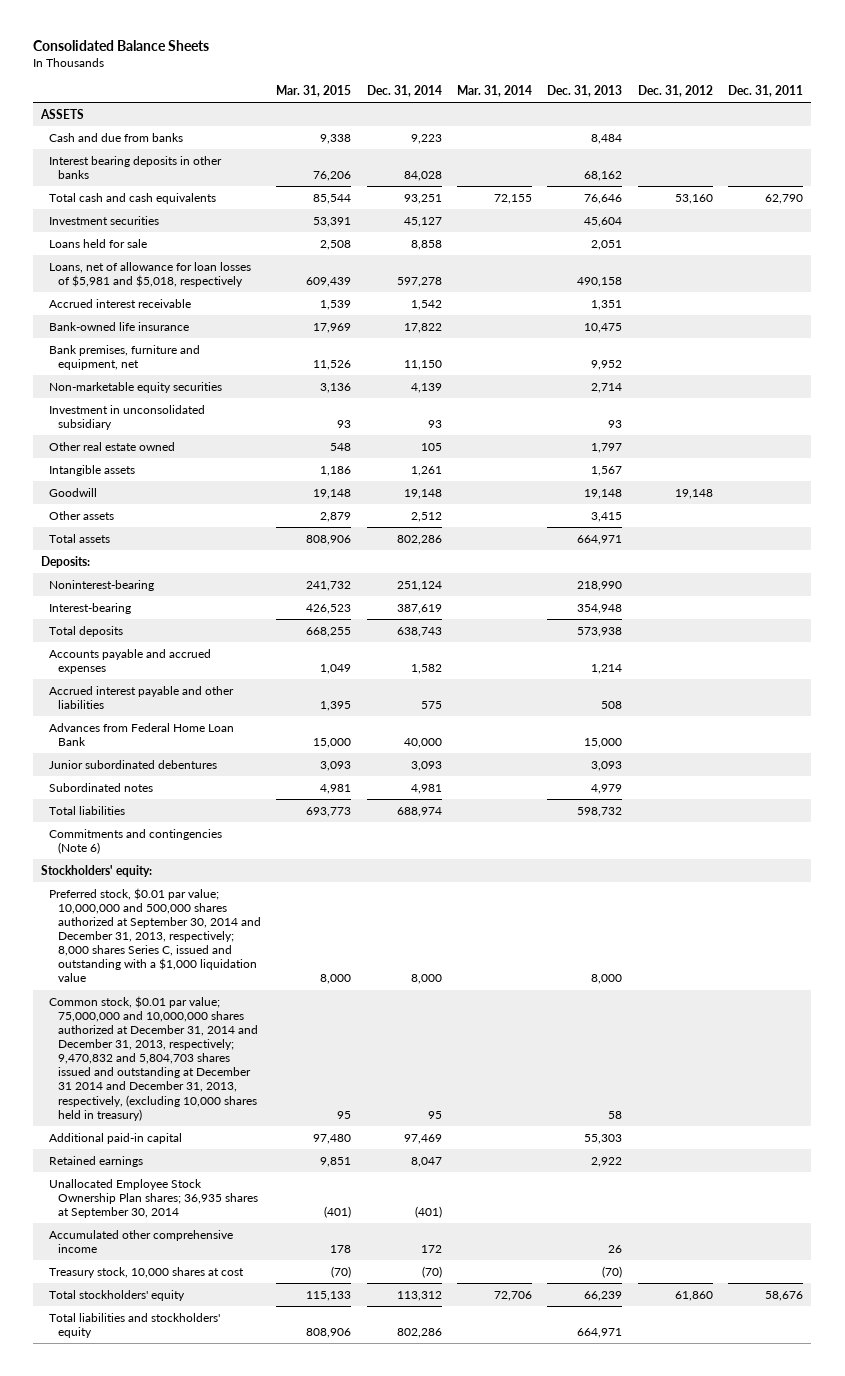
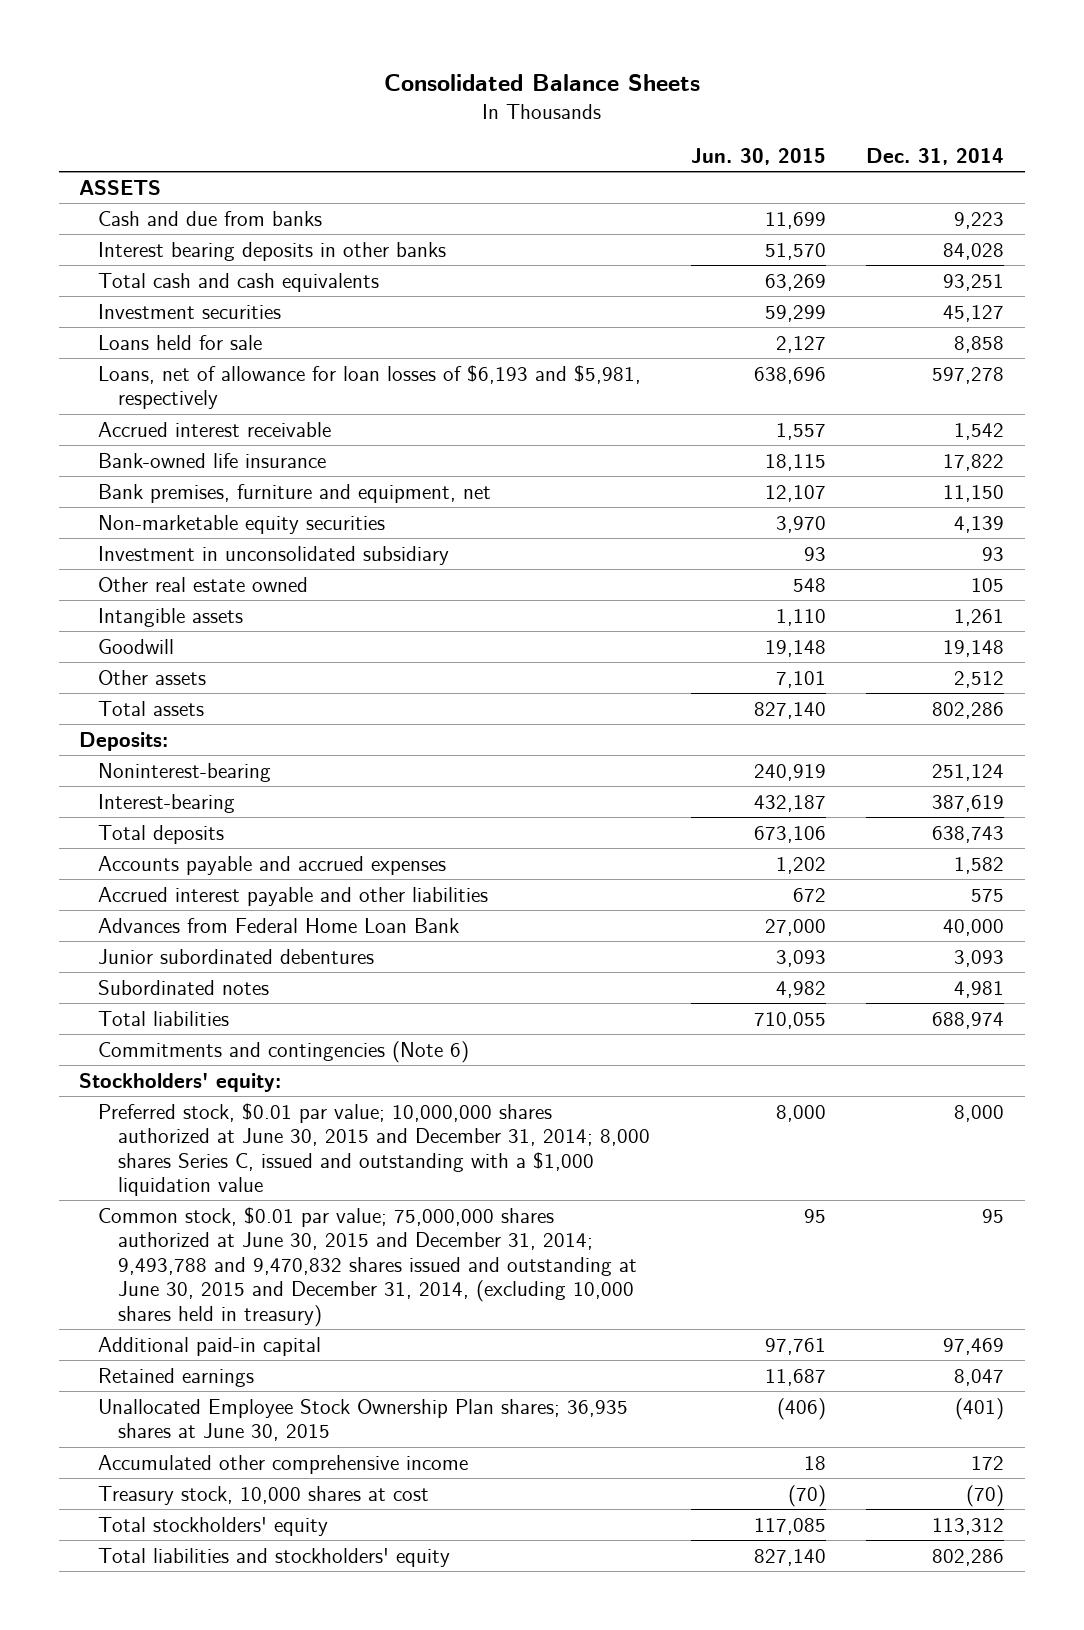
[276,84,352,97] Mar. 31, 2015 -> none
[457,84,533,97] Mar. 31, 2014 -> none
[547,84,623,97] Dec. 31, 2013 -> none
[637,84,713,97] Dec. 31, 2012 -> none
[728,84,804,97] Dec. 31, 2011 -> none
none -> [690,148,826,166] Jun. 30, 2015
[49,261,252,287] Loans, net of allowance for loan losses of $5,981 and $5,018, respectively -> [98,364,642,410] Loans, net of allowance for loan losses of $6,193 and $5,981, respectively
[49,887,261,983] Preferred stock, $0.01 par value; 10,000,000 and 500,000 shares authorized at September 30, 2014 and December 31, 2013, respectively; 8,000 shares Series C, issued and outstanding with a $1,000 liquidation value -> [98,1102,650,1197] Preferred stock, $0.01 par value; 10,000,000 shares authorized at June 30, 2015 and December 31, 2014; 8,000 shares Series C, issued and outstanding with a $1,000 liquidation value
[49,995,258,1121] Common stock, $0.01 par value; 75,000,000 and 10,000,000 shares authorized at December 31, 2014 and December 31, 2013, respectively; 9,470,832 and 5,804,703 shares issued and outstanding at December 31 2014 and December 31, 2013, respectively, (excluding 10,000 shares held in treasury) -> [98,1206,637,1327] Common stock, $0.01 par value; 75,000,000 shares authorized at June 30, 2015 and December 31, 2014; 9,493,788 and 9,470,832 shares issued and outstanding at June 30, 2015 and December 31, 2014, (excluding 10,000 shares held in treasury)
[49,1178,258,1219] Unallocated Employee Stock Ownership Plan shares; 36,935 shares at September 30, 2014 -> [98,1398,629,1442] Unallocated Employee Stock Ownership Plan shares; 36,935 shares at June 30, 2015

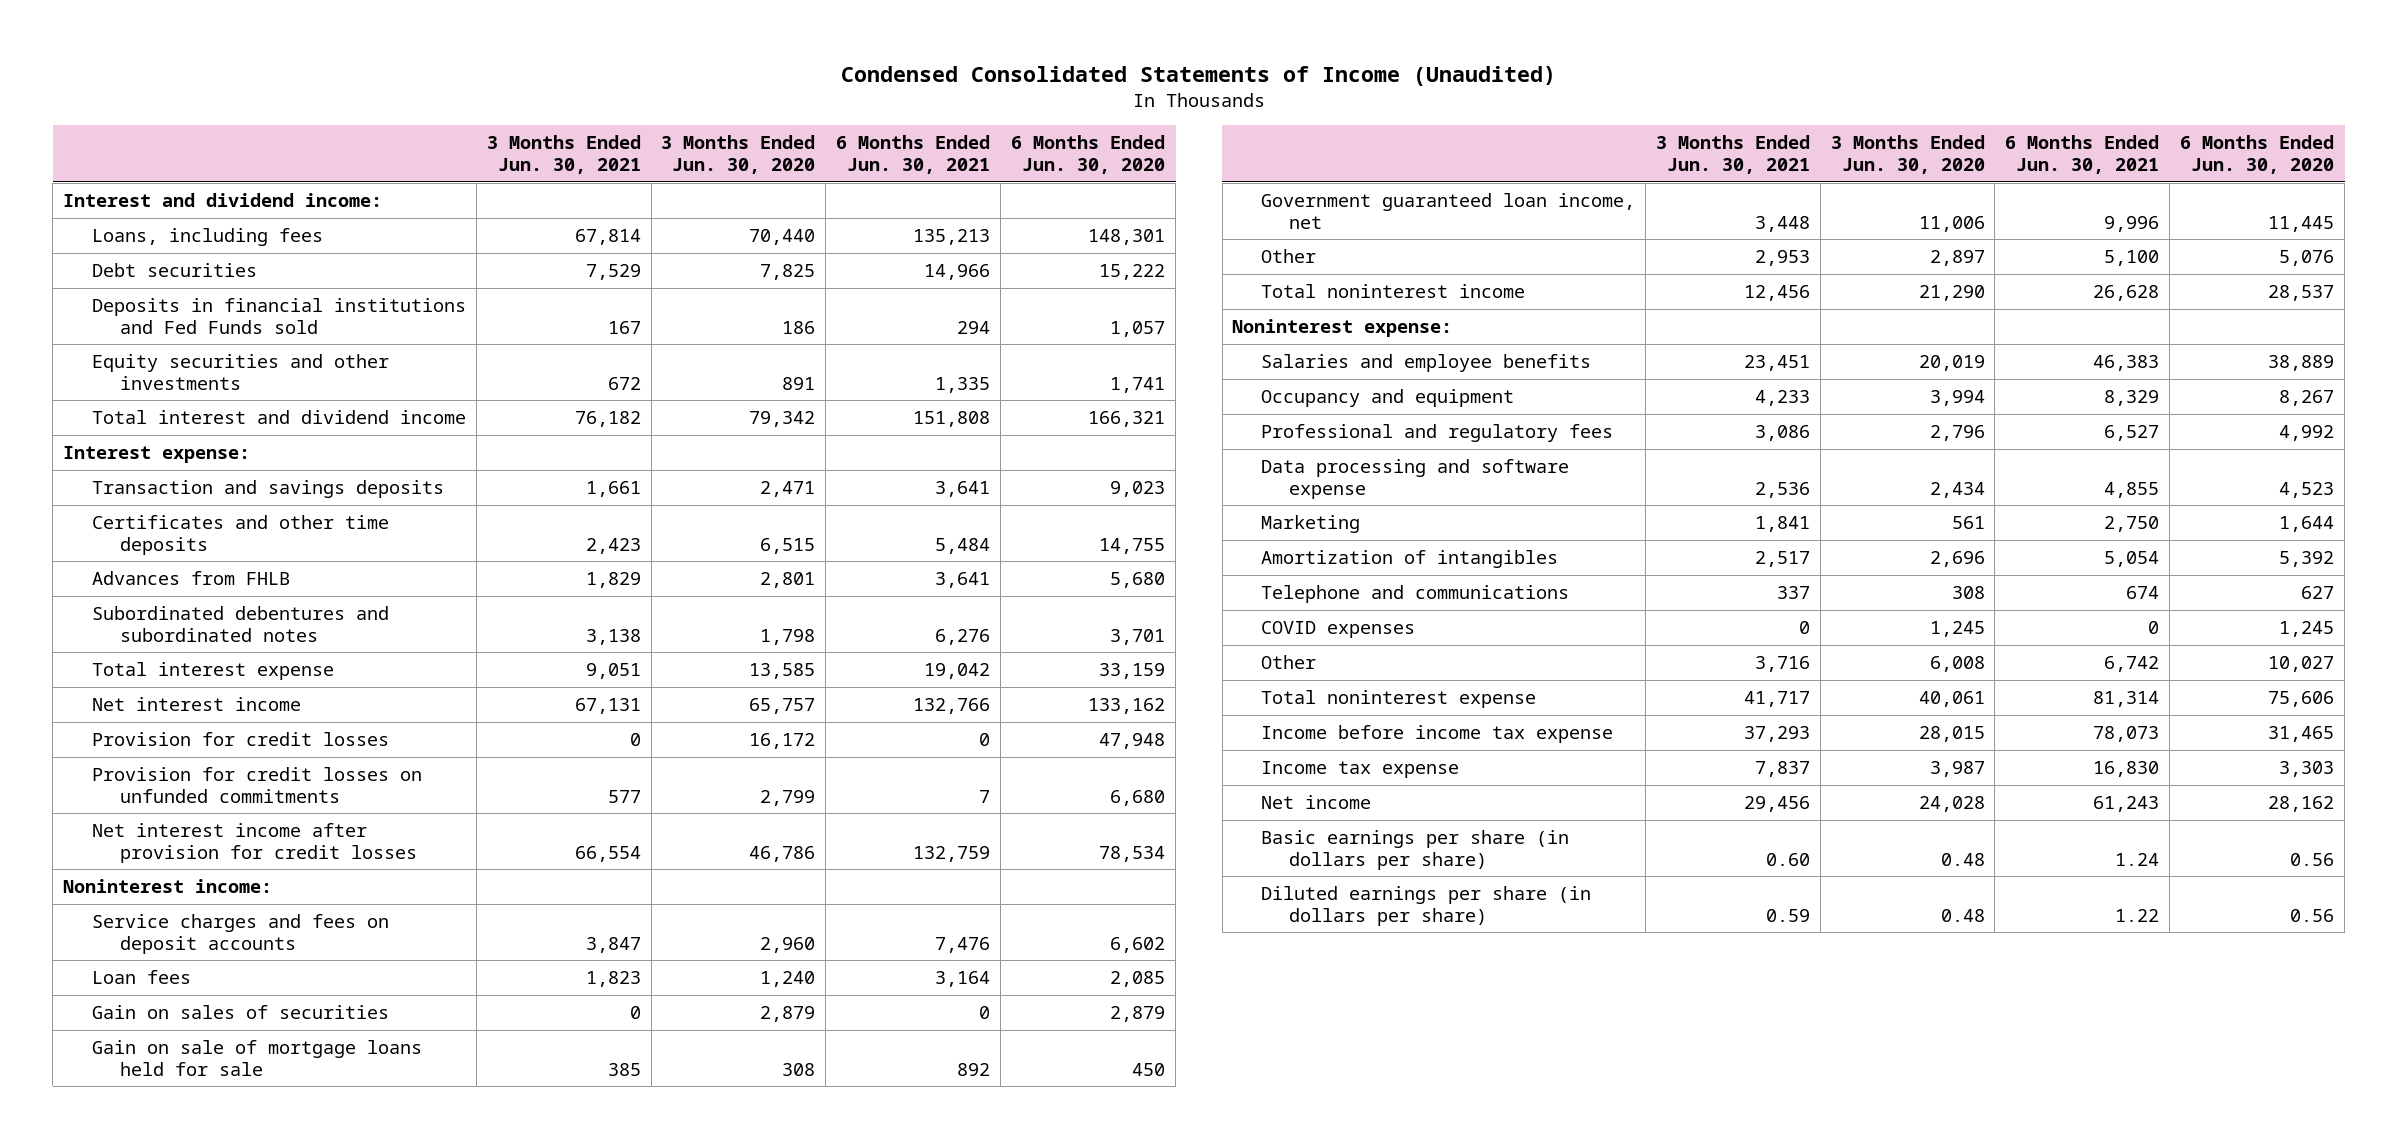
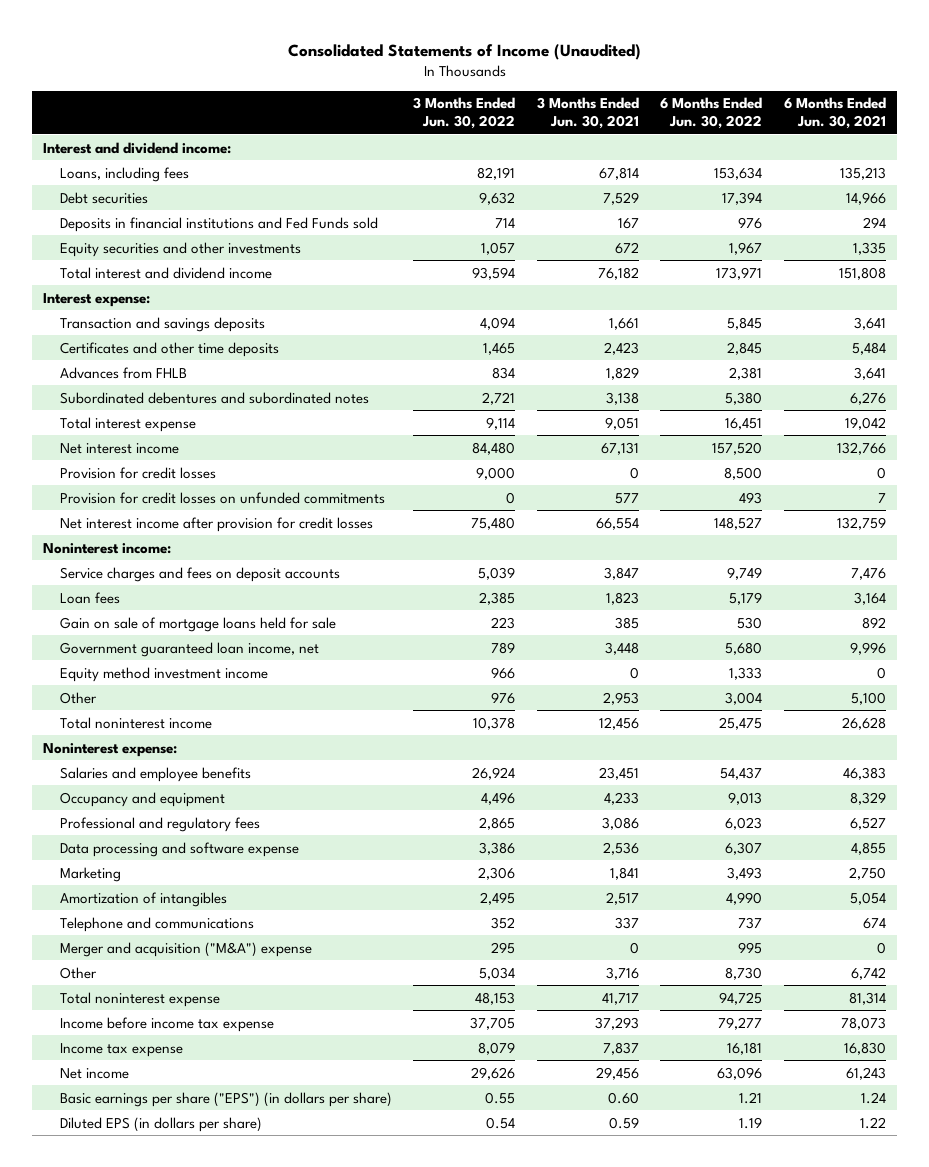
[840,65,1556,86] Condensed Consolidated Statements of Income (Unaudited) -> [287,43,641,60] Consolidated Statements of Income (Unaudited)
[661,135,816,174] 3 Months Ended Jun. 30, 2020 -> none
[1011,135,1166,174] 6 Months Ended Jun. 30, 2020 -> none
none -> [413,97,516,130] 3 Months Ended Jun. 30, 2022
none -> [660,97,763,130] 6 Months Ended Jun. 30, 2022
[91,1004,389,1019] Gain on sales of securities -> none
none -> [59,666,268,682] Equity method investment income
[1260,620,1415,638] COVID expenses -> none
none -> [59,941,312,957] Merger and acquisition ("M&A") expense
[1260,829,1569,870] Basic earnings per share (in dollars per share) -> [59,1091,392,1107] Basic earnings per share ("EPS") (in dollars per share)
[1260,885,1591,926] Diluted earnings per share (in dollars per share) -> [59,1116,262,1132] Diluted EPS (in dollars per share)

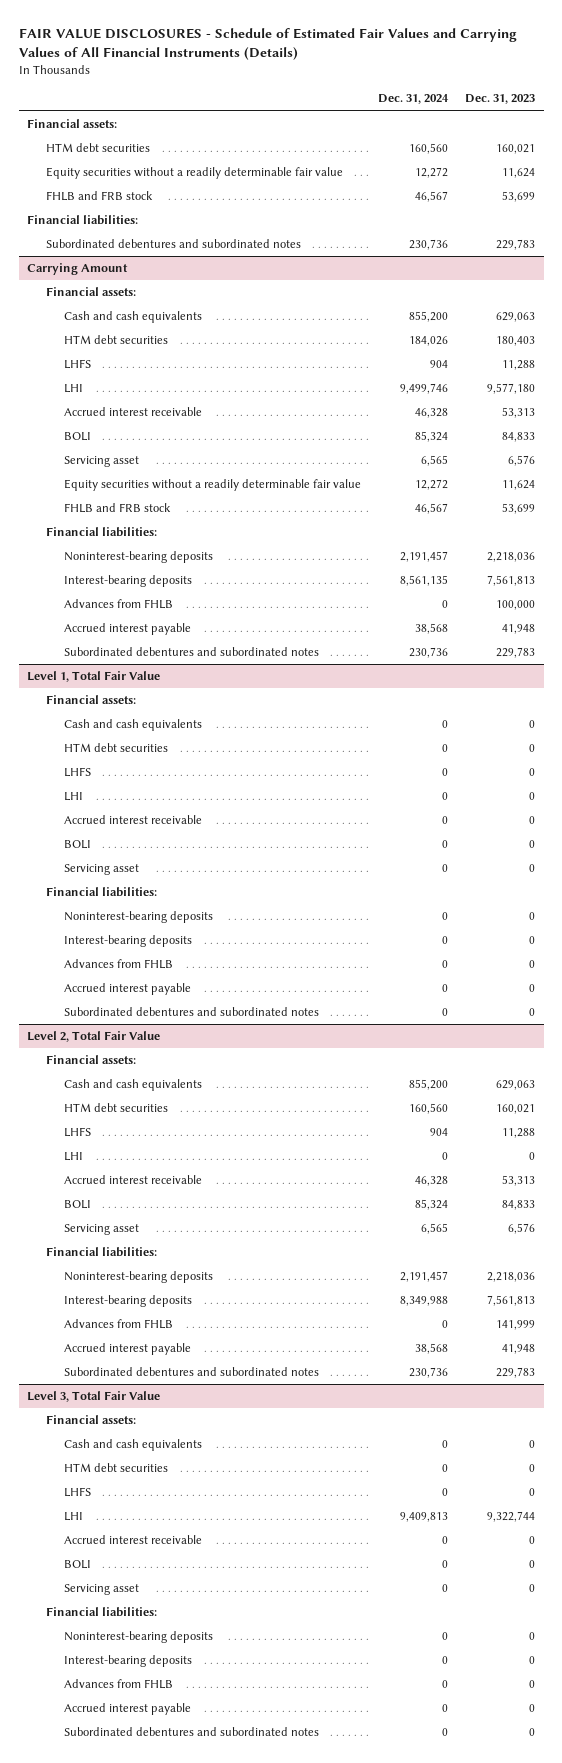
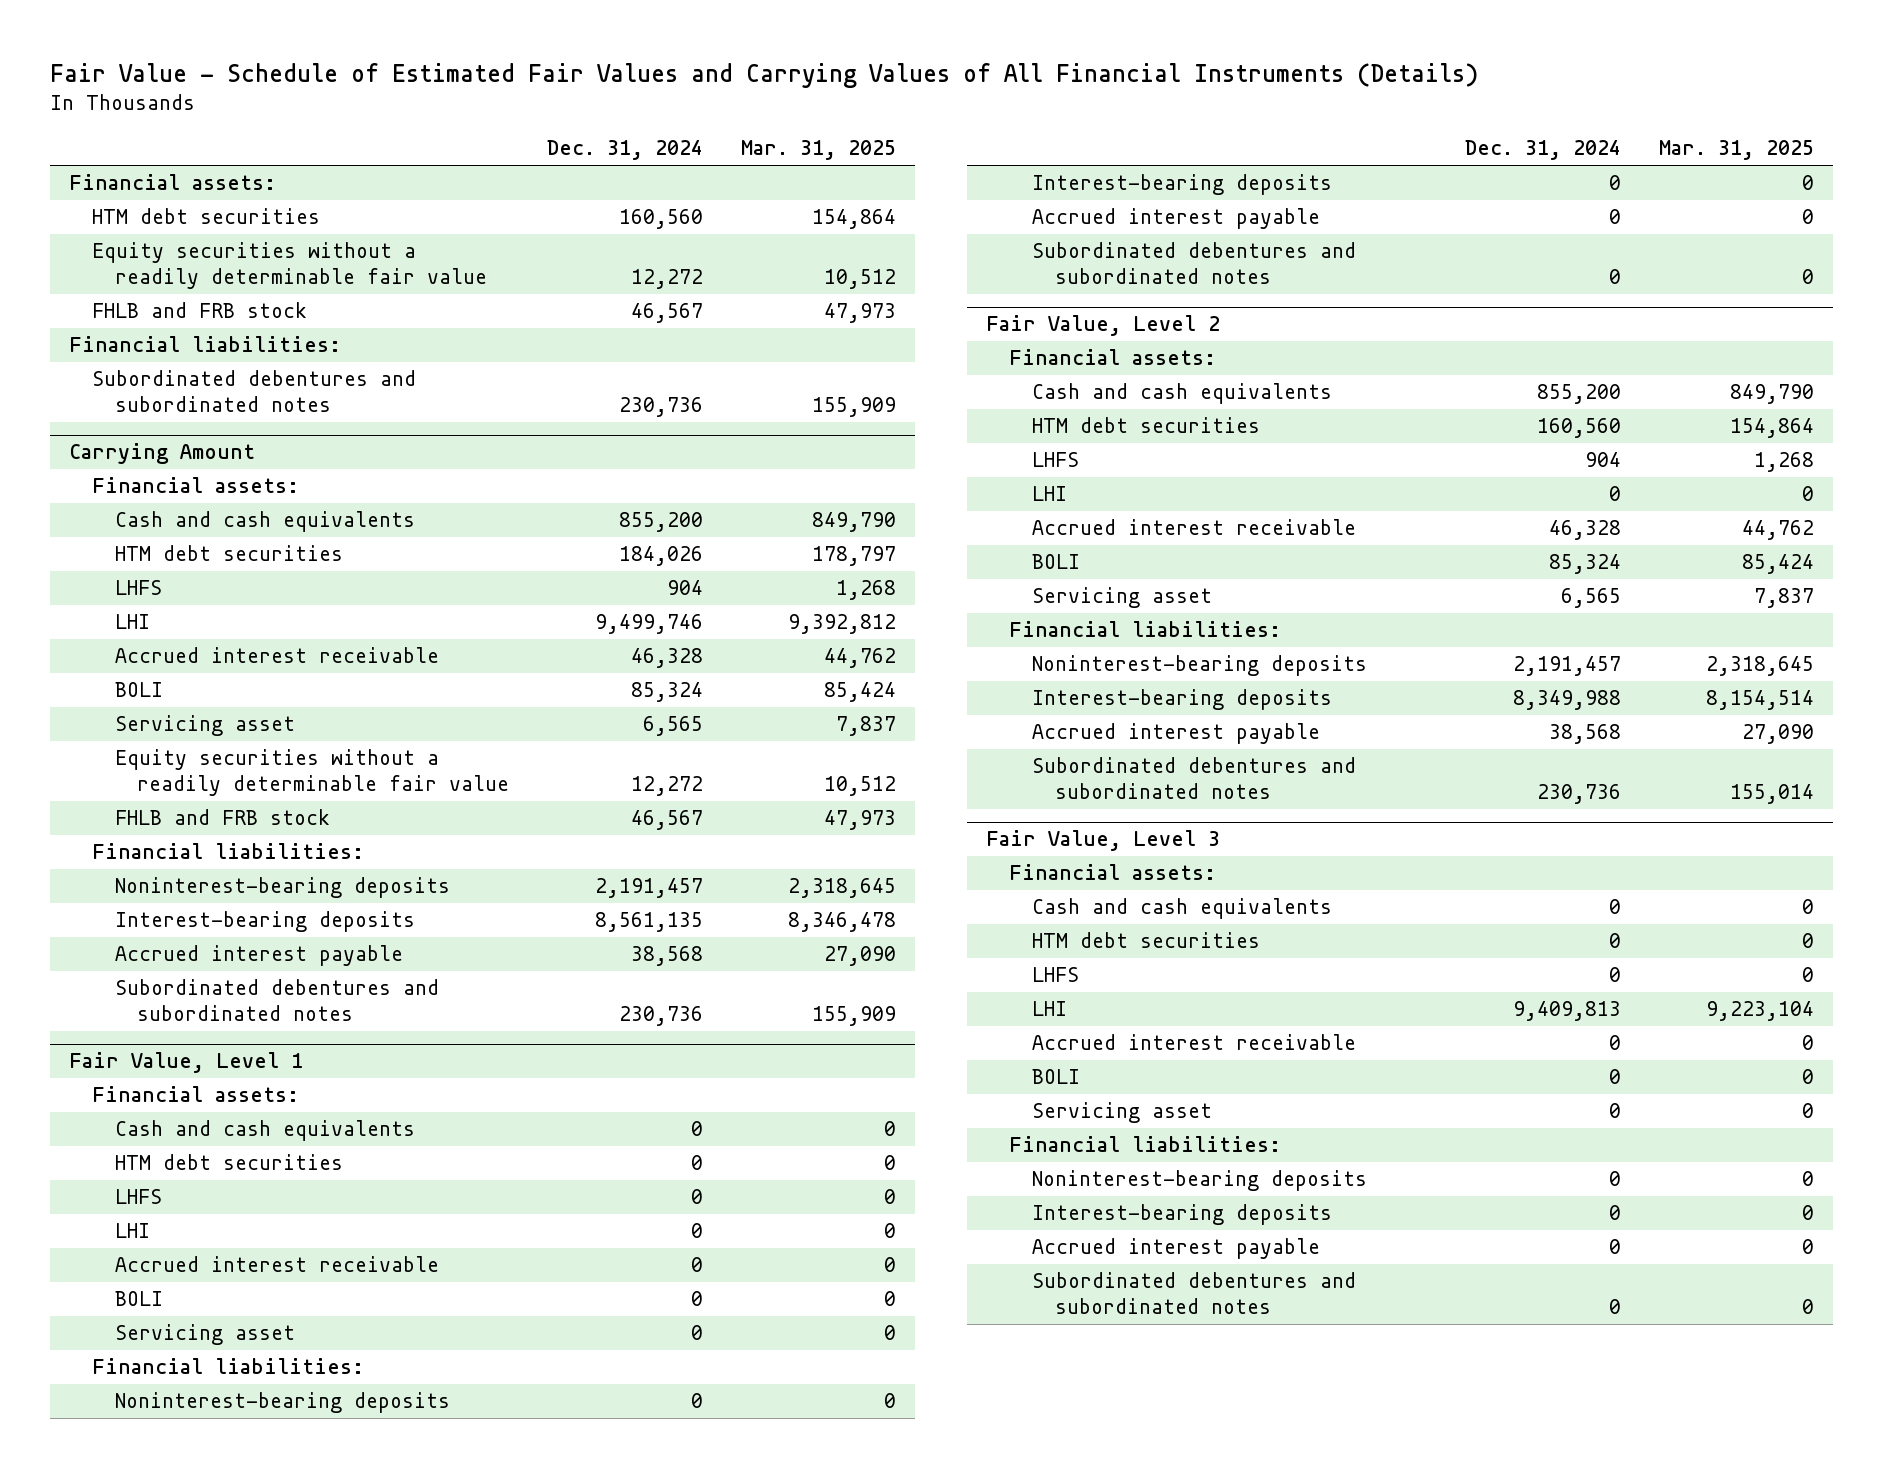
[18,28,517,61] FAIR VALUE DISCLOSURES - Schedule of Estimated Fair Values and Carrying Values of All Financial Instruments (Details) -> [49,63,1478,89] Fair Value - Schedule of Estimated Fair Values and Carrying Values of All Financial Instruments (Details)
[465,94,536,105] Dec. 31, 2023 -> none
none -> [741,140,897,161] Mar. 31, 2025
[63,599,173,610] Advances from FHLB -> none
[27,671,161,683] Level 1, Total Fair Value -> [68,1052,303,1074] Fair Value, Level 1
[63,959,173,970] Advances from FHLB -> none
[27,1031,161,1043] Level 2, Total Fair Value -> [986,315,1221,337] Fair Value, Level 2
[63,1319,173,1330] Advances from FHLB -> none
[27,1391,161,1403] Level 3, Total Fair Value -> [986,830,1221,852] Fair Value, Level 3
[63,1679,173,1690] Advances from FHLB -> none

